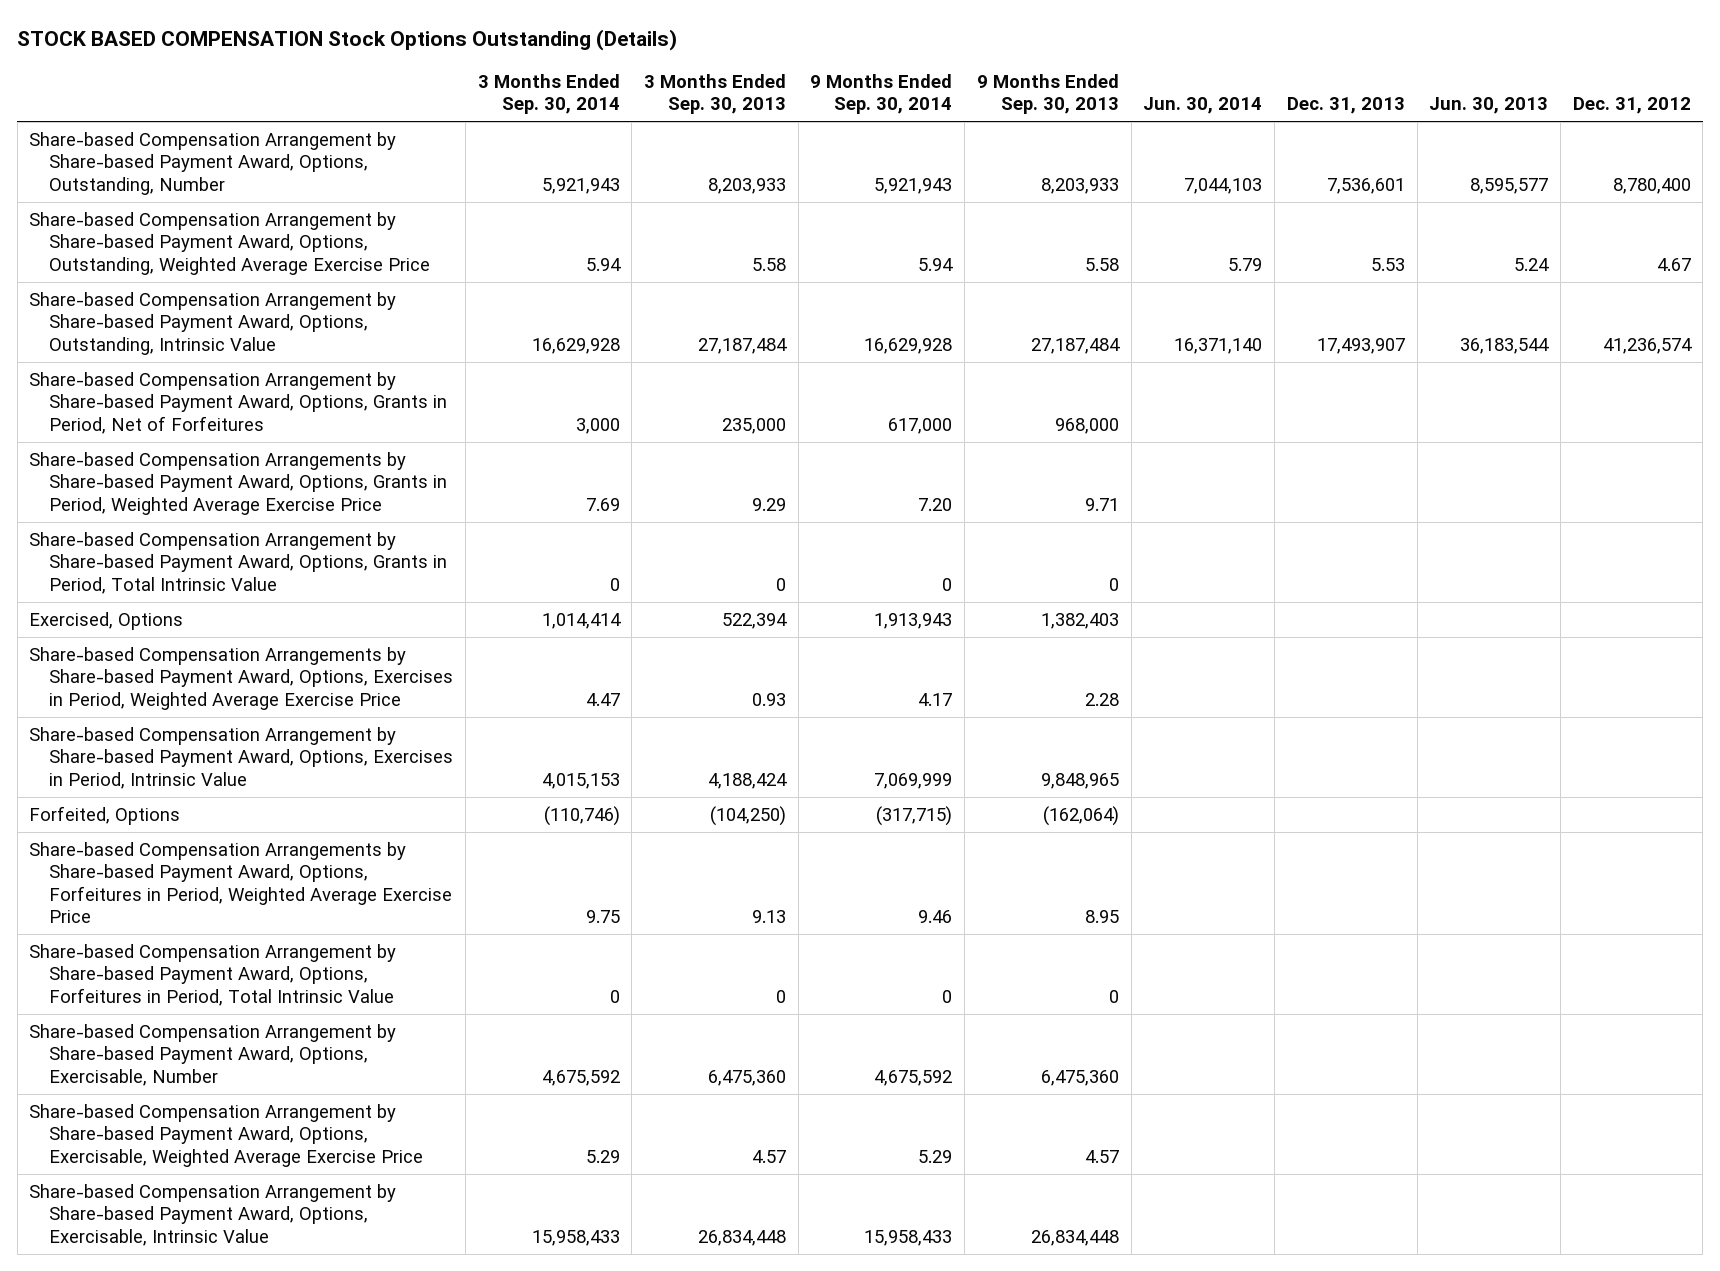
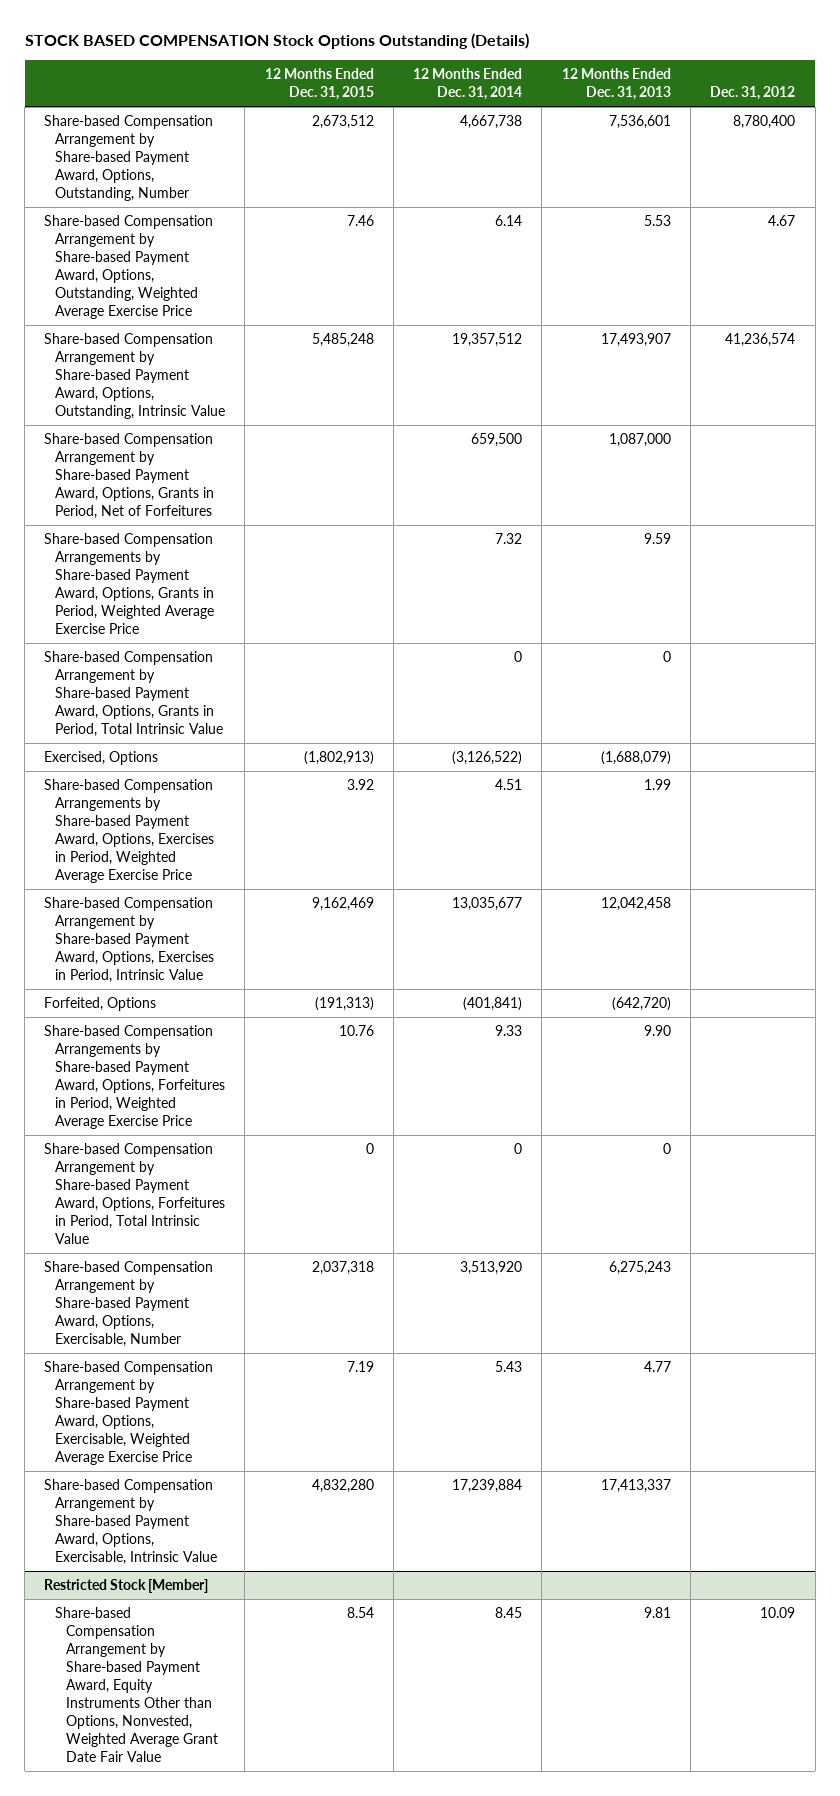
[477,73,620,115] 3 Months Ended Sep. 30, 2014 -> none
[644,73,787,115] 3 Months Ended Sep. 30, 2013 -> none
[810,73,953,115] 9 Months Ended Sep. 30, 2014 -> none
[976,73,1119,115] 9 Months Ended Sep. 30, 2013 -> none
[1143,97,1263,115] Jun. 30, 2014 -> none
[1286,97,1405,115] Dec. 31, 2013 -> none
[1429,97,1549,115] Jun. 30, 2013 -> none
none -> [264,68,374,101] 12 Months Ended Dec. 31, 2015
none -> [413,68,523,101] 12 Months Ended Dec. 31, 2014
none -> [561,68,671,101] 12 Months Ended Dec. 31, 2013
none -> [44,1579,209,1594] Restricted Stock [Member]
none -> [55,1607,218,1763] Share-based Compensation Arrangement by Share-based Payment Award, Equity Instruments Other than Options, Nonvested, Weighted Average Grant Date Fair Value

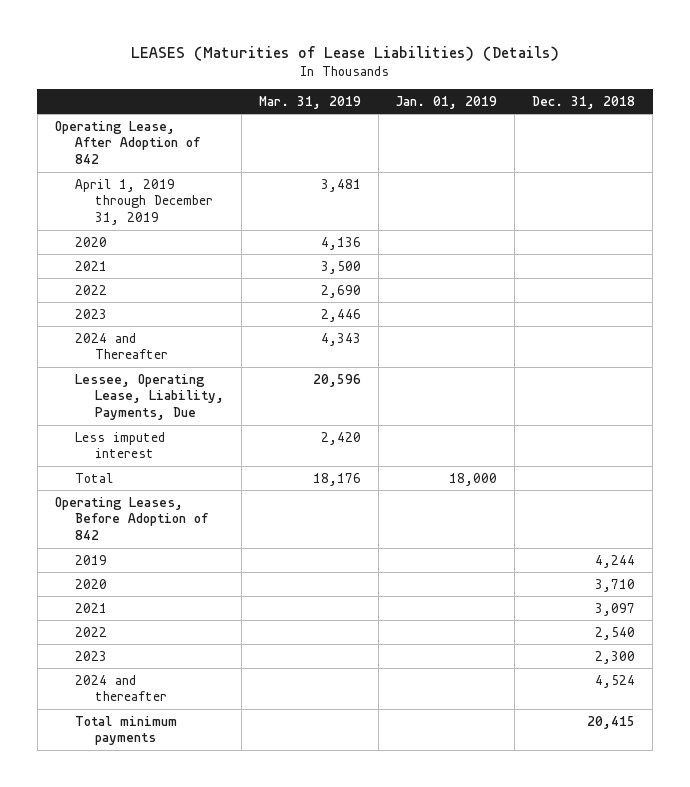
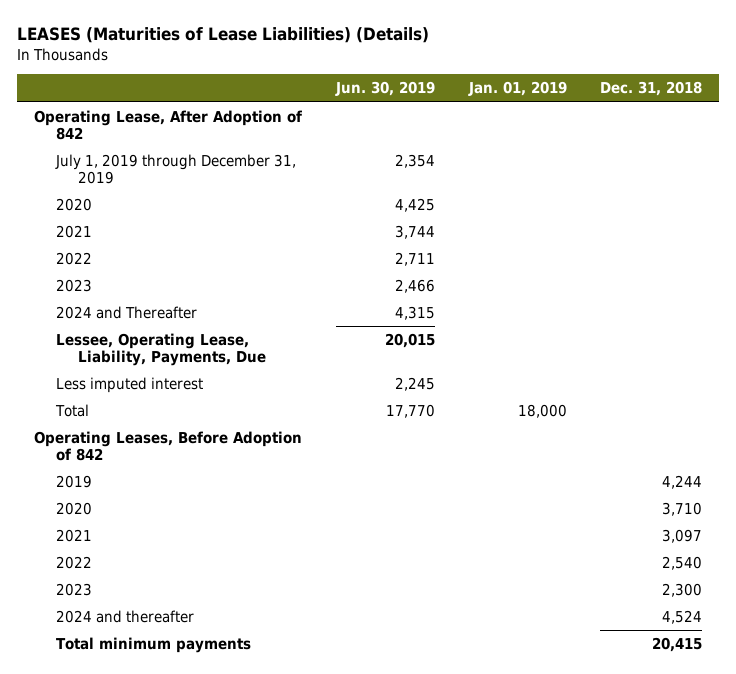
[259,95,362,109] Mar. 31, 2019 -> none
none -> [334,81,435,97] Jun. 30, 2019
[75,178,214,226] April 1, 2019 through December 31, 2019 -> [54,154,296,185] July 1, 2019 through December 31, 2019

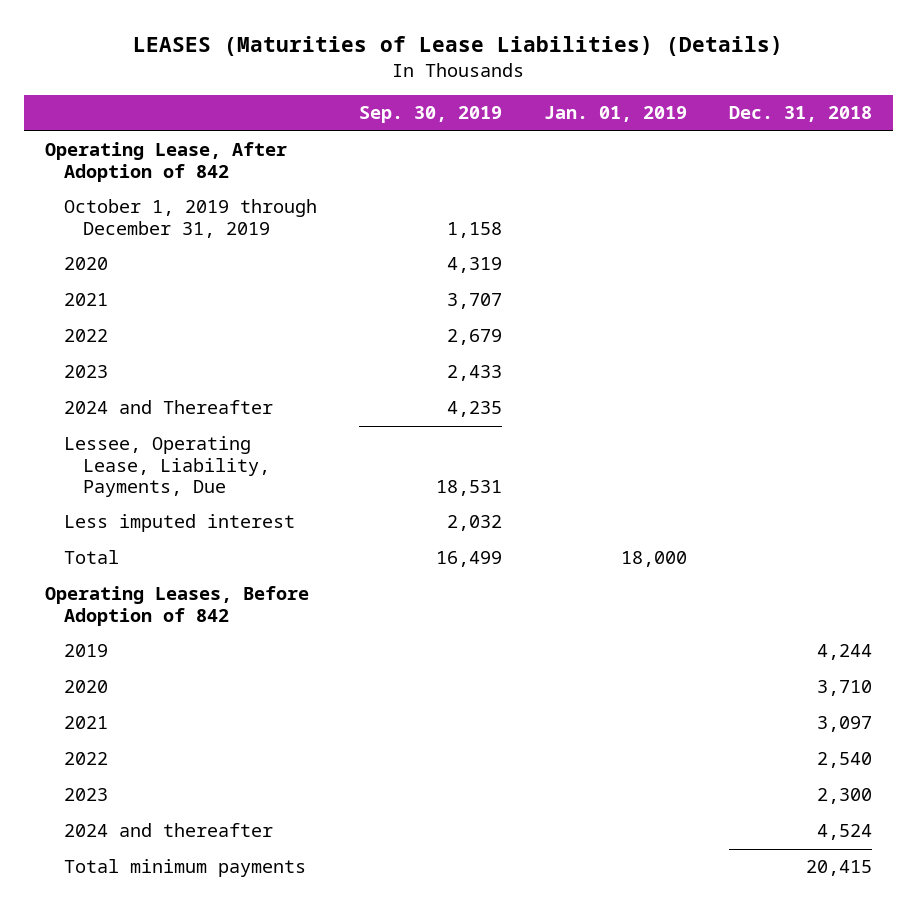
[334,81,435,97] Jun. 30, 2019 -> none
none -> [358,106,502,124] Sep. 30, 2019
[54,154,296,185] July 1, 2019 through December 31, 2019 -> [63,199,317,238] October 1, 2019 through December 31, 2019

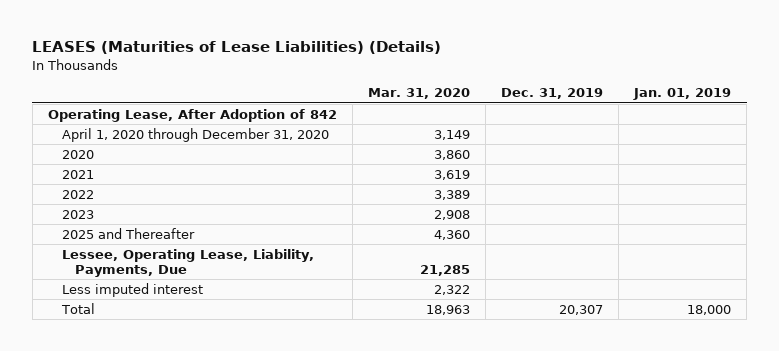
[358,106,502,124] Sep. 30, 2019 -> none
[728,106,872,123] Dec. 31, 2018 -> none
none -> [368,88,471,100] Mar. 31, 2020
none -> [501,88,604,100] Dec. 31, 2019
[63,199,317,238] October 1, 2019 through December 31, 2019 -> [61,127,329,142] April 1, 2020 through December 31, 2020
[63,400,273,415] 2024 and Thereafter -> [61,227,195,239] 2025 and Thereafter
[44,586,309,626] Operating Leases, Before Adoption of 842 -> none
[63,644,108,658] 2019 -> none
[63,680,108,694] 2020 -> none
[63,716,108,730] 2021 -> none
[63,752,108,766] 2022 -> none
[63,788,108,802] 2023 -> none
[63,823,273,838] 2024 and thereafter -> none
[63,859,306,878] Total minimum payments -> none

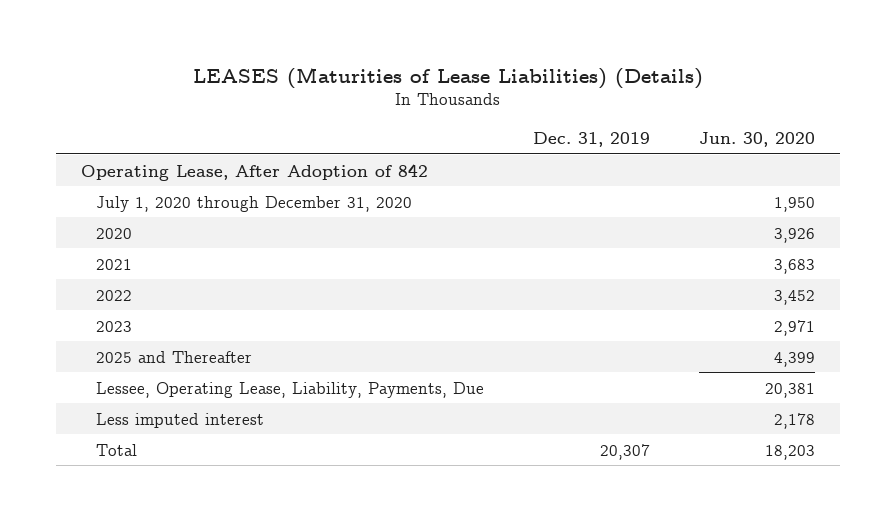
[368,88,471,100] Mar. 31, 2020 -> none
[633,88,732,101] Jan. 01, 2019 -> none
none -> [699,131,816,147] Jun. 30, 2020
[61,127,329,142] April 1, 2020 through December 31, 2020 -> [96,195,413,212] July 1, 2020 through December 31, 2020

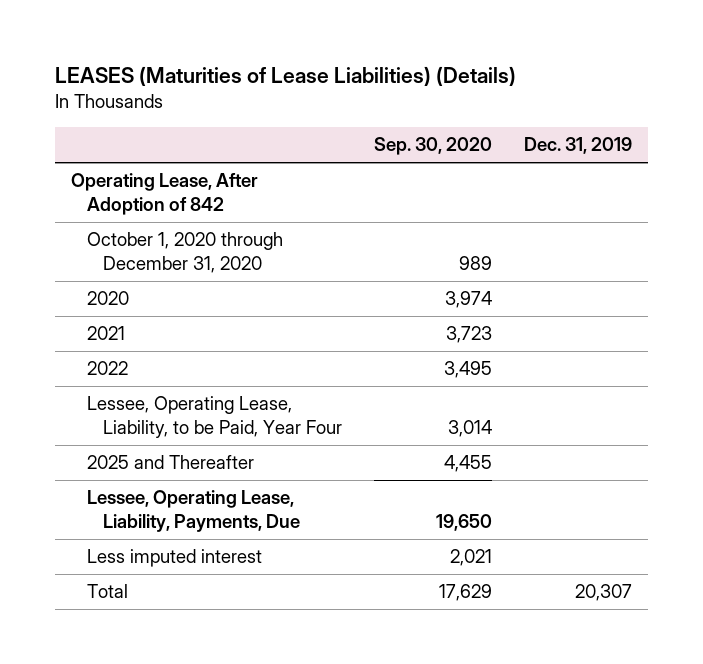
[699,131,816,147] Jun. 30, 2020 -> none
none -> [374,137,493,156] Sep. 30, 2020
[96,195,413,212] July 1, 2020 through December 31, 2020 -> [87,232,284,273] October 1, 2020 through December 31, 2020
[96,320,133,332] 2023 -> none
none -> [87,396,343,438] Lessee, Operating Lease, Liability, to be Paid, Year Four

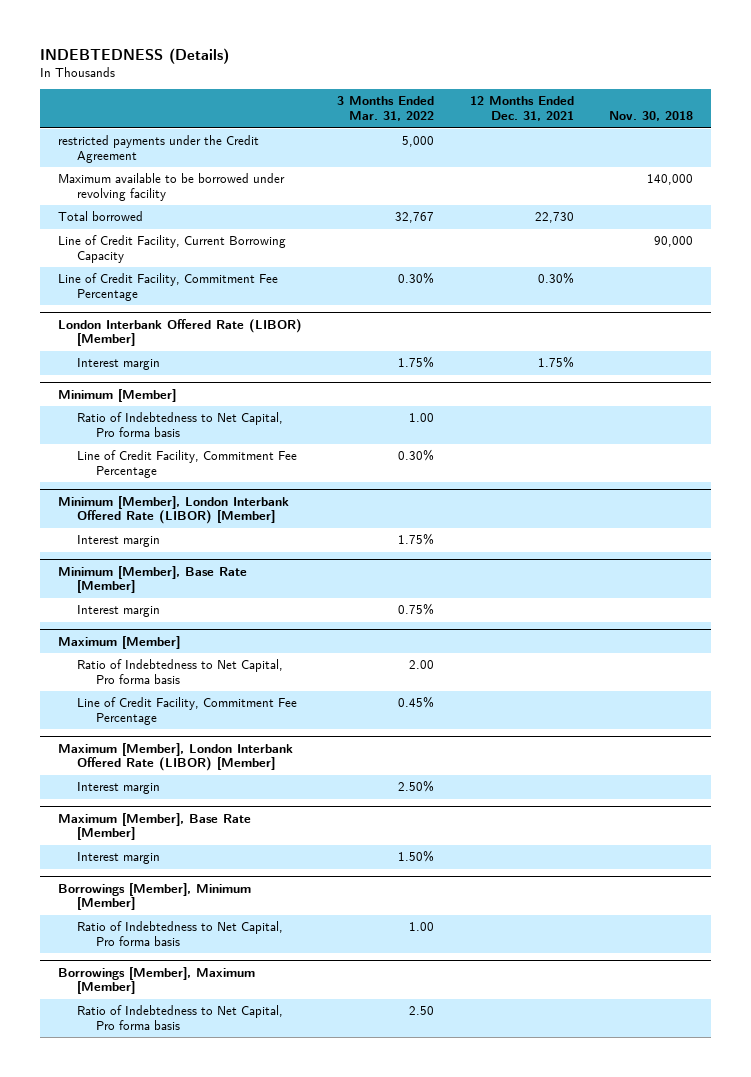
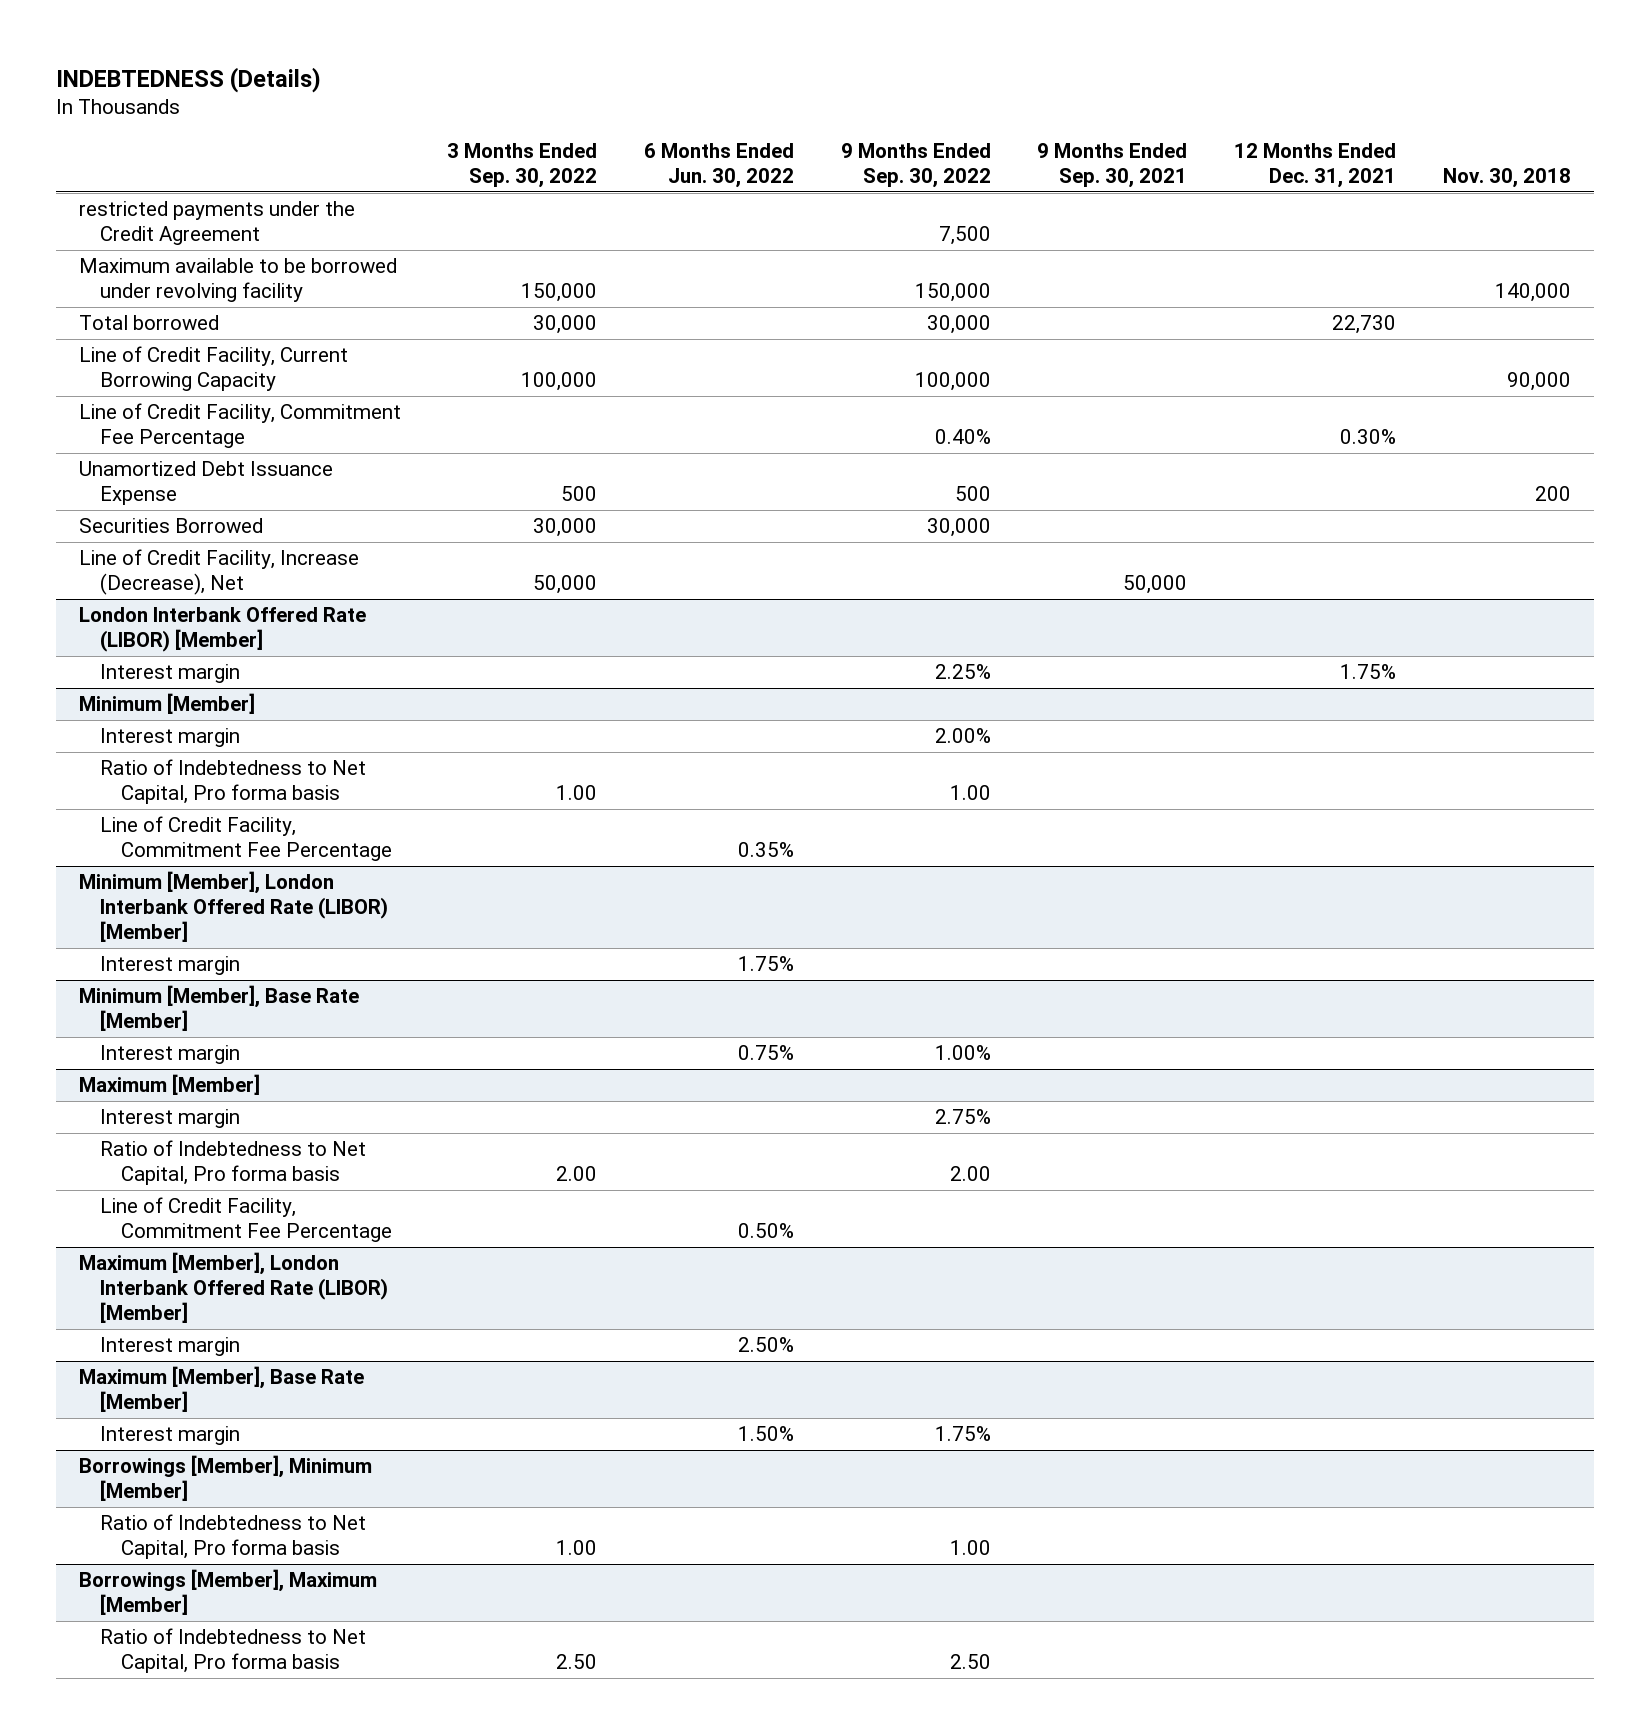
[337,96,435,122] 3 Months Ended Mar. 31, 2022 -> none
none -> [447,142,598,188] 3 Months Ended Sep. 30, 2022
none -> [644,142,795,188] 6 Months Ended Jun. 30, 2022
none -> [840,142,991,188] 9 Months Ended Sep. 30, 2022
none -> [1037,142,1188,188] 9 Months Ended Sep. 30, 2021
none -> [78,461,333,506] Unamortized Debt Issuance Expense
none -> [78,518,263,534] Securities Borrowed
none -> [78,549,359,596] Line of Credit Facility, Increase (Decrease), Net
none -> [99,728,240,748] Interest margin
none -> [99,1109,240,1129] Interest margin

